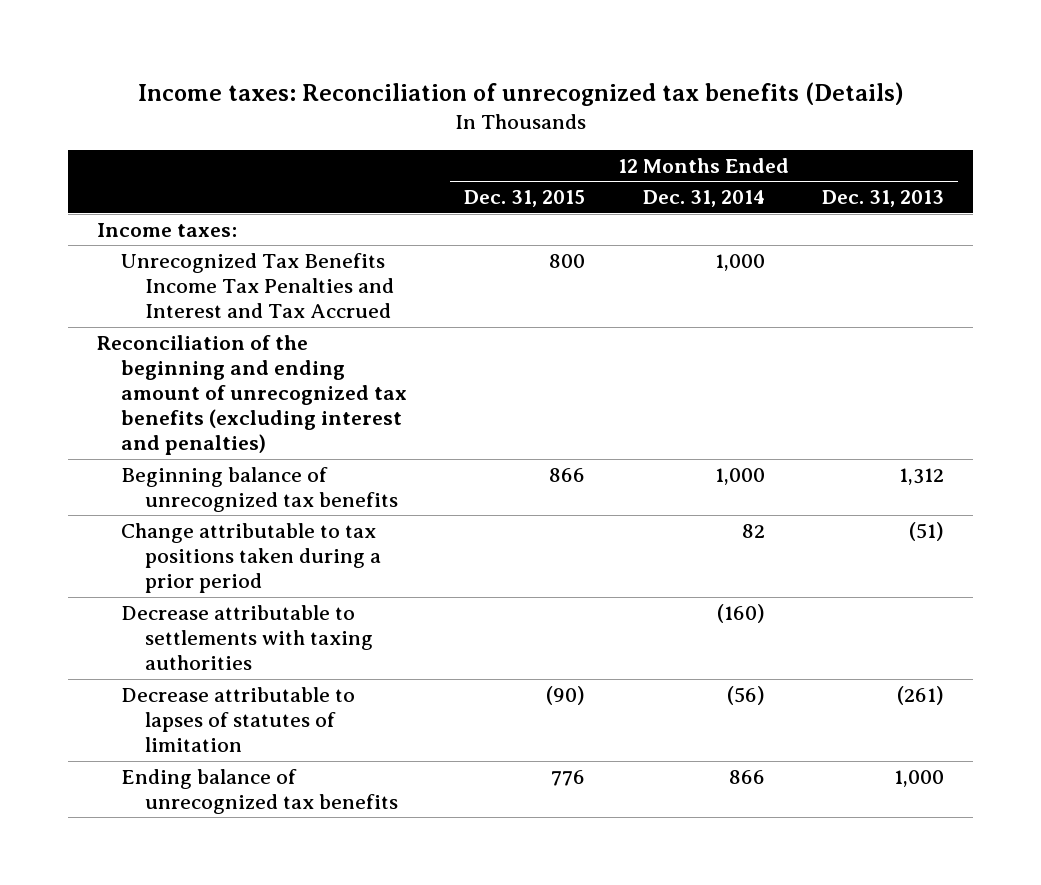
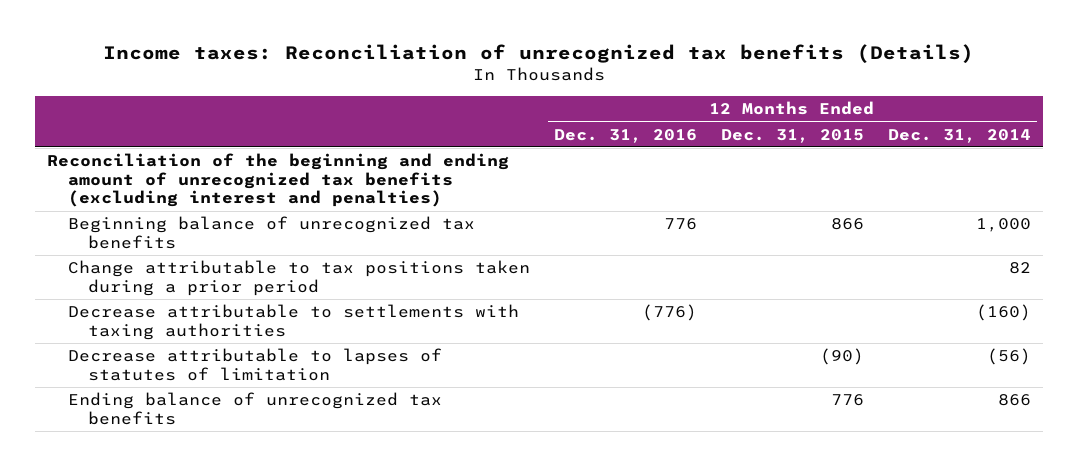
[822,190,945,208] Dec. 31, 2013 -> none
none -> [553,128,697,143] Dec. 31, 2016
[97,222,238,237] Income taxes: -> none
[120,252,394,319] Unrecognized Tax Benefits Income Tax Penalties and Interest and Tax Accrued -> none

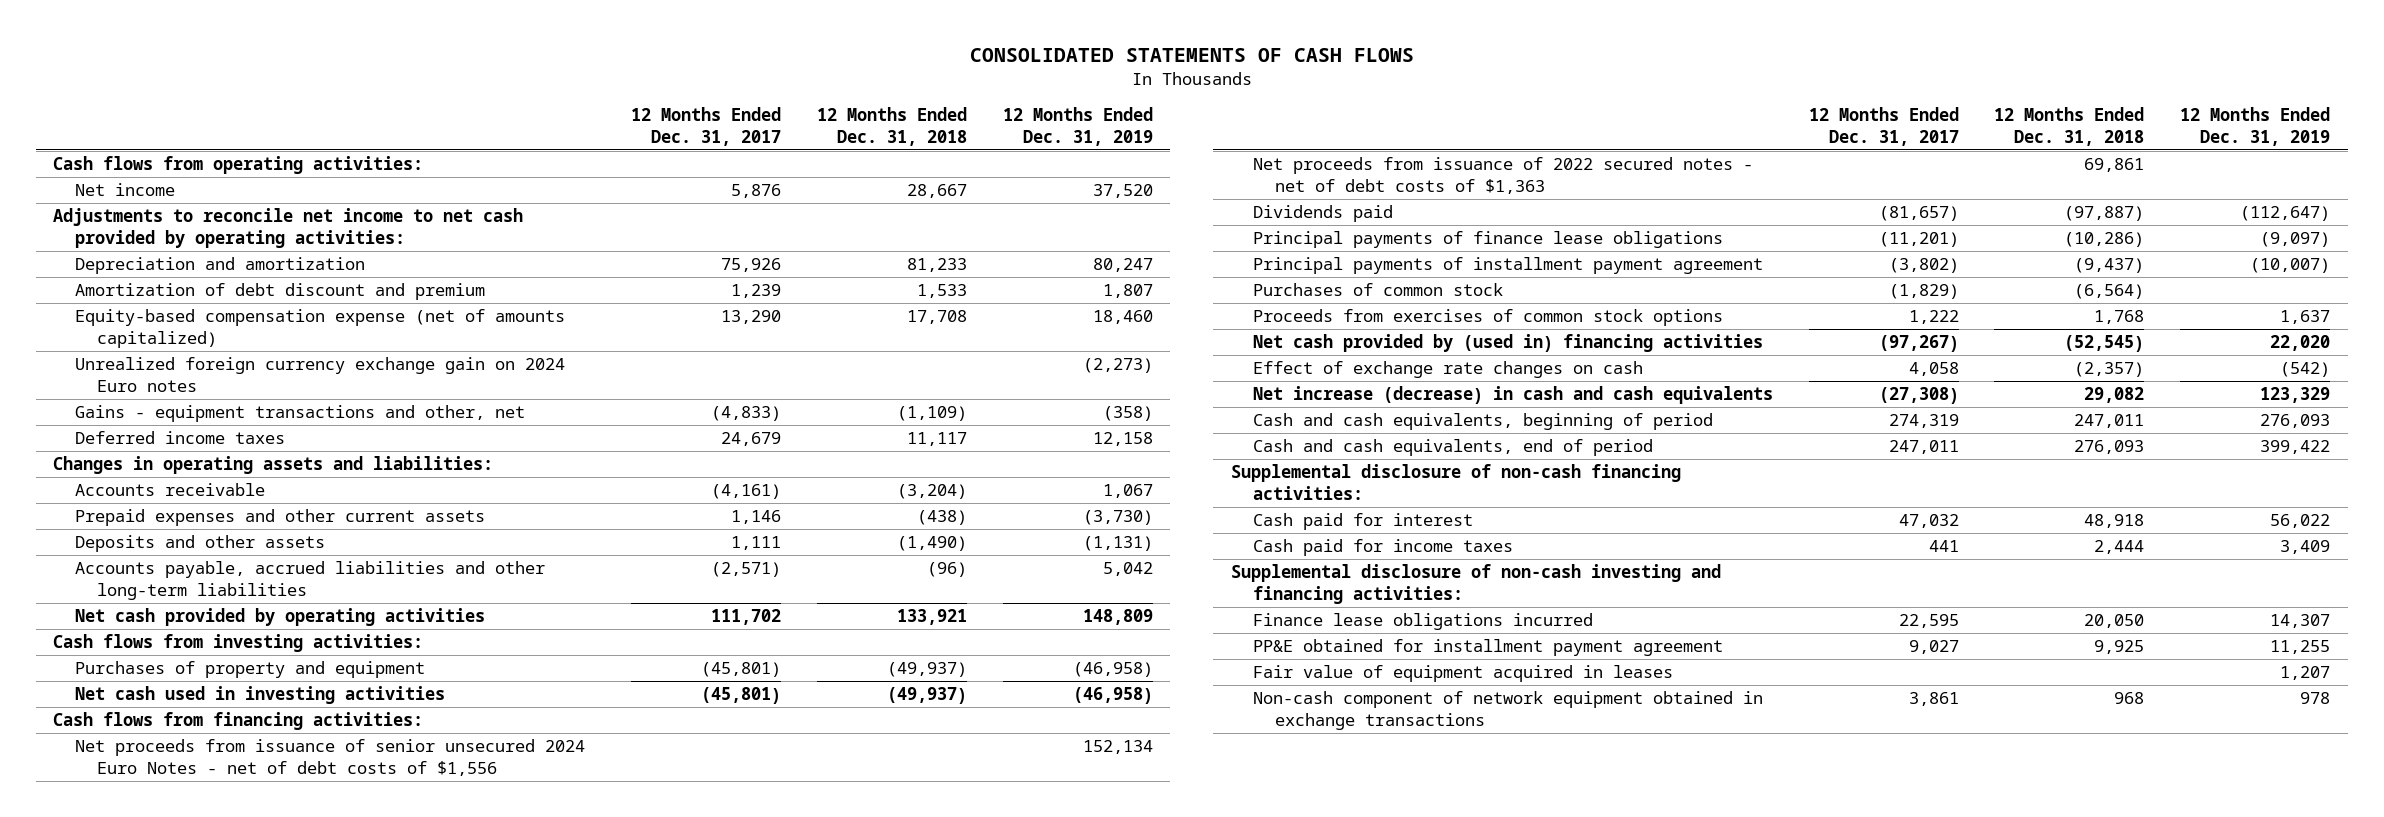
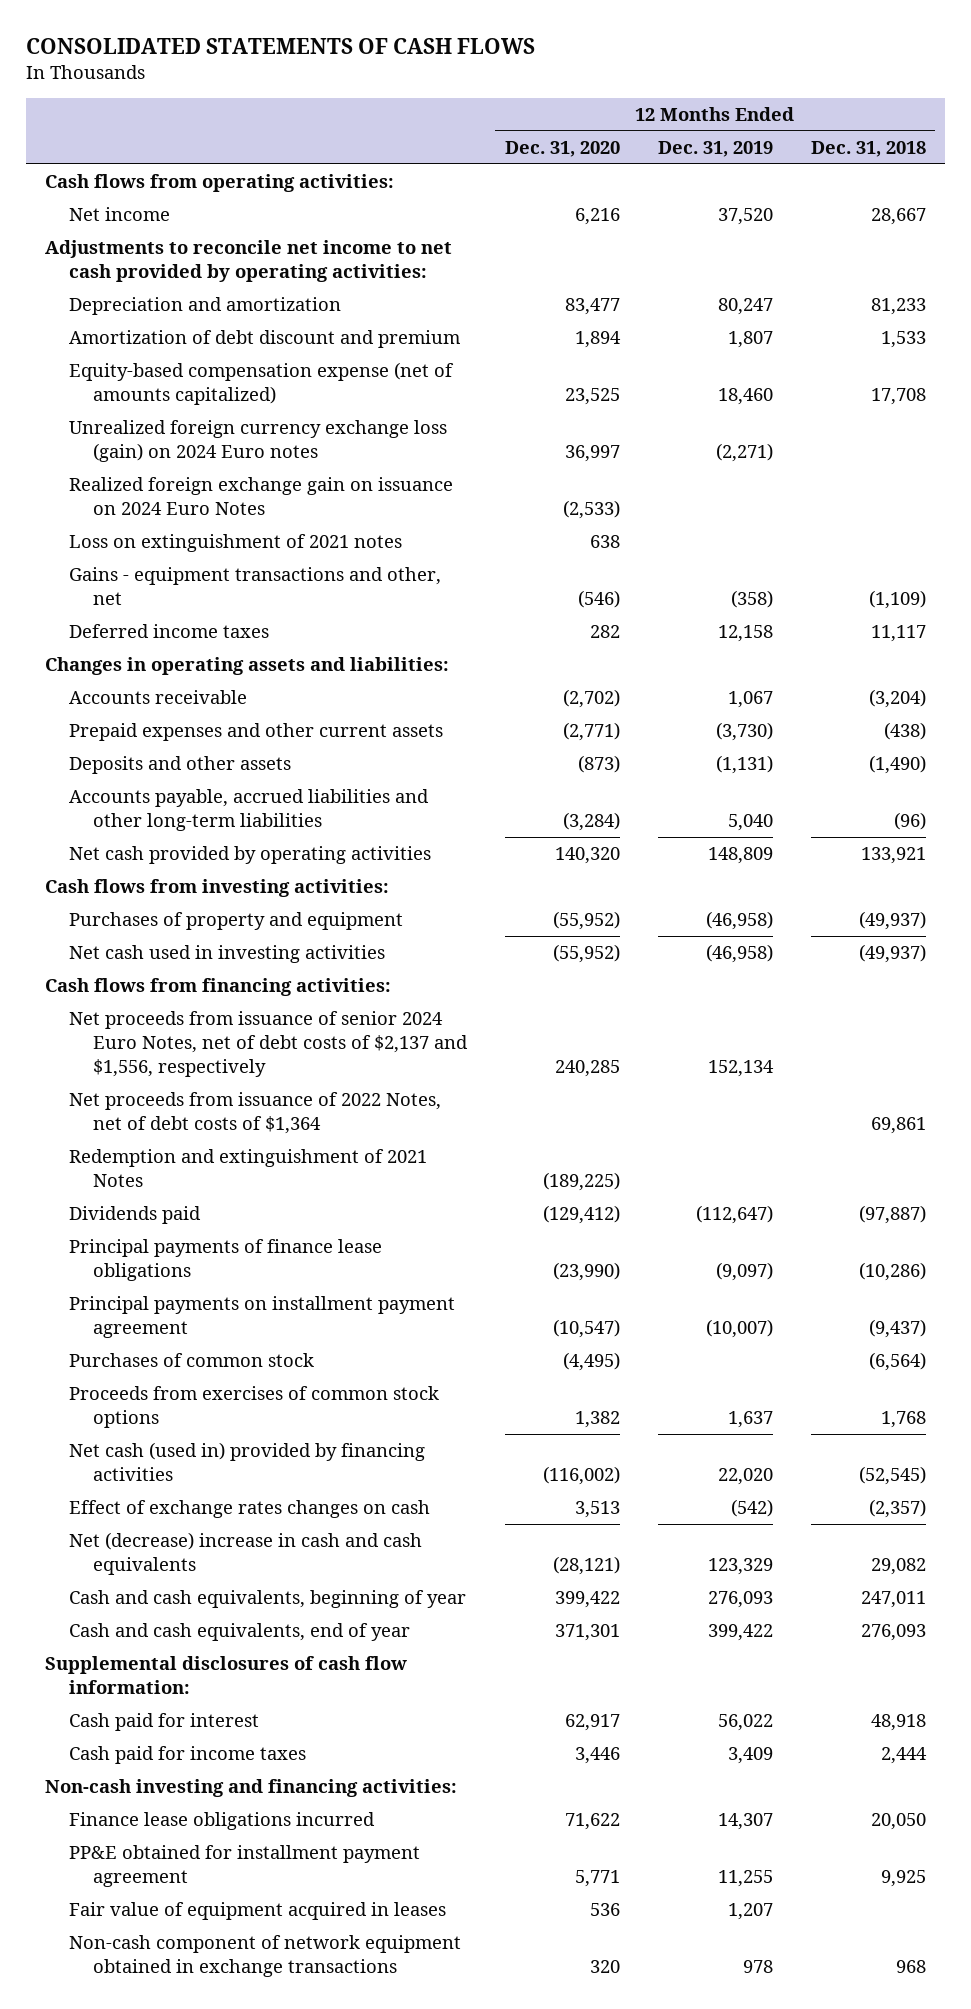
[630,107,781,146] 12 Months Ended Dec. 31, 2017 -> none
none -> [504,140,620,157] Dec. 31, 2020
[75,357,566,392] Unrealized foreign currency exchange gain on 2024 Euro notes -> [68,420,447,462] Unrealized foreign currency exchange loss (gain) on 2024 Euro notes
[1082,358,1153,374] (2,273) -> [715,442,773,462] (2,271)
none -> [68,477,453,515] Realized foreign exchange gain on issuance on 2024 Euro Notes
none -> [68,534,402,553] Loss on extinguishment of 2021 notes
[1102,562,1153,577] 5,042 -> [727,813,773,831] 5,040
[75,739,586,776] Net proceeds from issuance of senior unsecured 2024 Euro Notes - net of debt costs of $1,556 -> [68,1011,468,1077] Net proceeds from issuance of senior 2024 Euro Notes, net of debt costs of $2,137 and $1,556, respectively
[1252,157,1753,194] Net proceeds from issuance of 2022 secured notes - net of debt costs of $1,363 -> [68,1092,441,1134] Net proceeds from issuance of 2022 Notes, net of debt costs of $1,364
none -> [68,1149,427,1187] Redemption and extinguishment of 2021 Notes
[1252,257,1763,275] Principal payments of installment payment agreement -> [68,1296,455,1338] Principal payments on installment payment agreement
[1252,334,1763,353] Net cash provided by (used in) financing activities -> [68,1442,425,1481] Net cash (used in) provided by financing activities
[1252,361,1643,379] Effect of exchange rate changes on cash -> [68,1500,430,1519] Effect of exchange rates changes on cash
[1252,386,1773,405] Net increase (decrease) in cash and cash equivalents -> [68,1532,422,1575] Net (decrease) increase in cash and cash equivalents
[1252,413,1713,431] Cash and cash equivalents, beginning of period -> [68,1590,466,1609] Cash and cash equivalents, beginning of year
[1252,439,1653,457] Cash and cash equivalents, end of period -> [68,1623,410,1642] Cash and cash equivalents, end of year
[1231,464,1682,500] Supplemental disclosure of non-cash financing activities: -> [44,1656,407,1694] Supplemental disclosures of cash flow information:
[1231,564,1722,604] Supplemental disclosure of non-cash investing and financing activities: -> [44,1779,457,1798] Non-cash investing and financing activities:

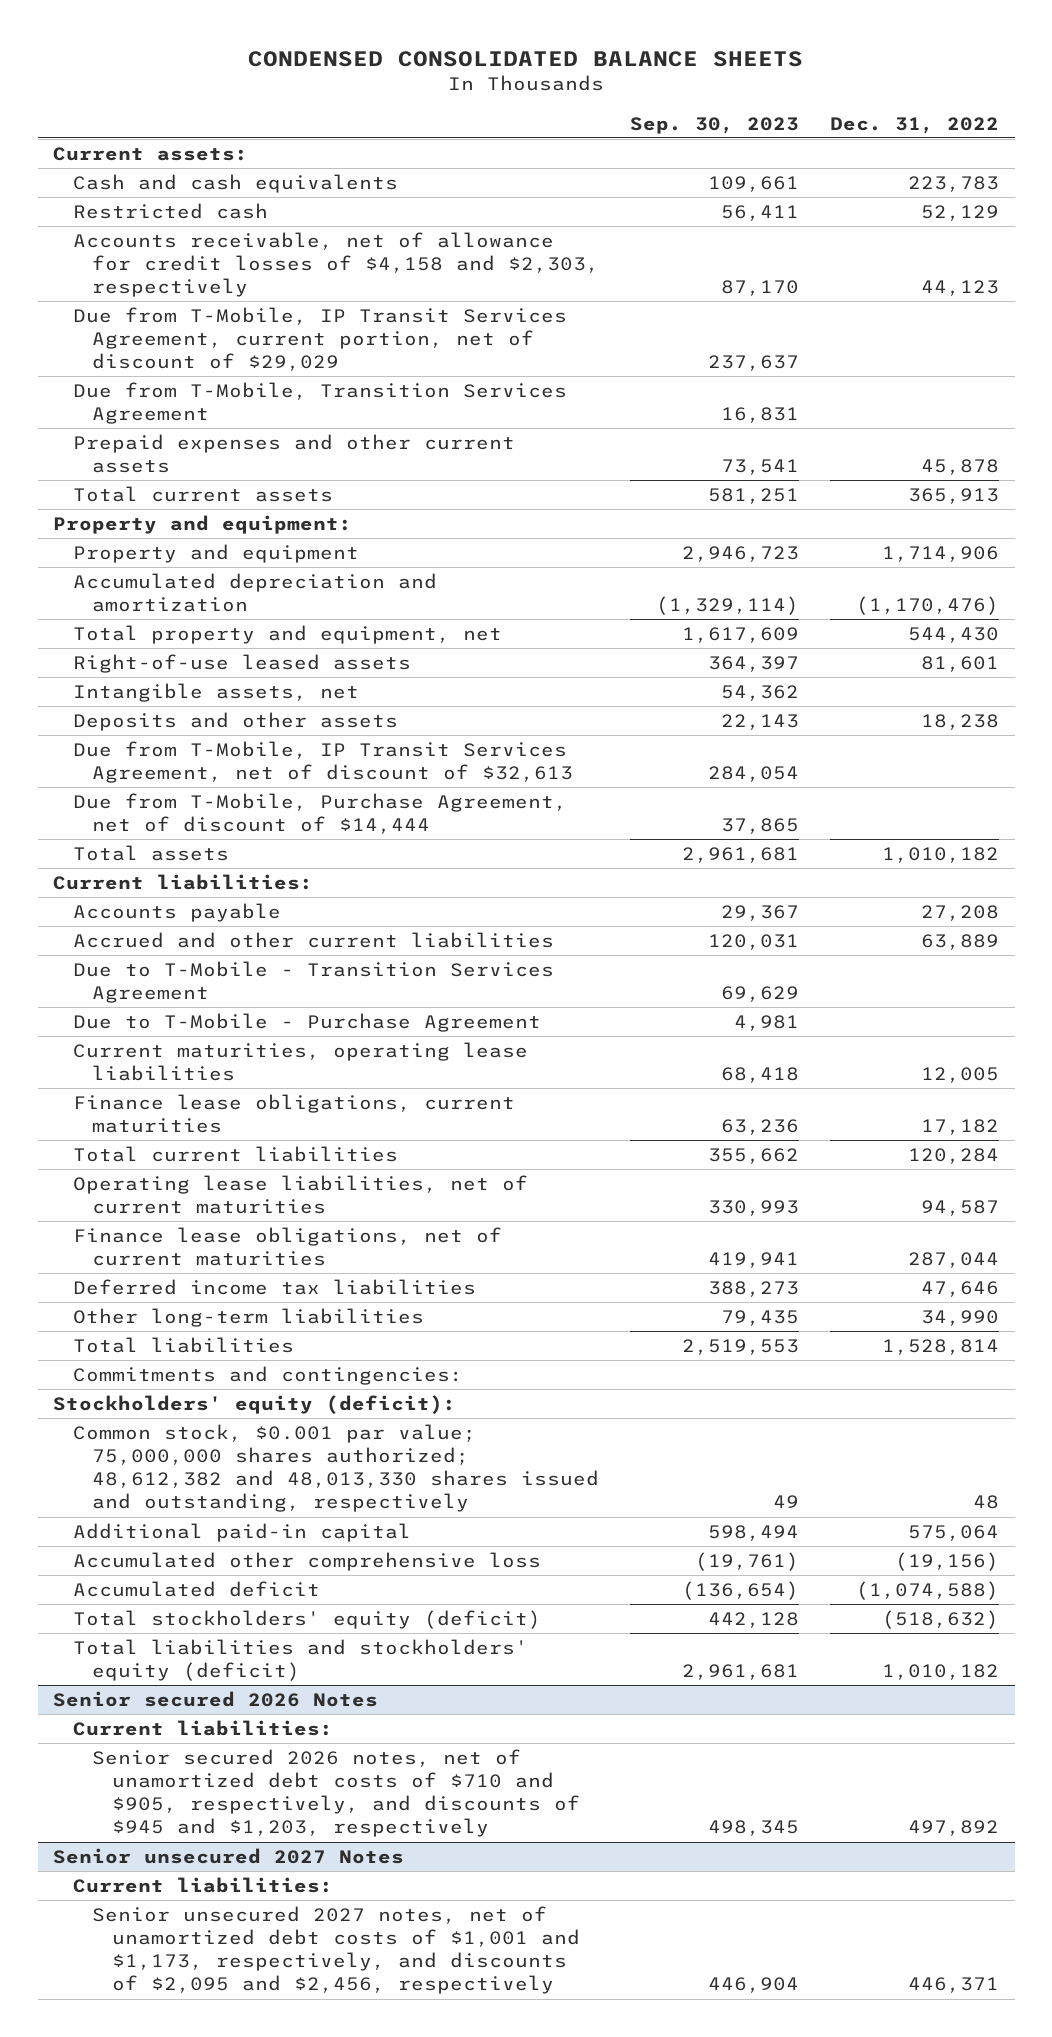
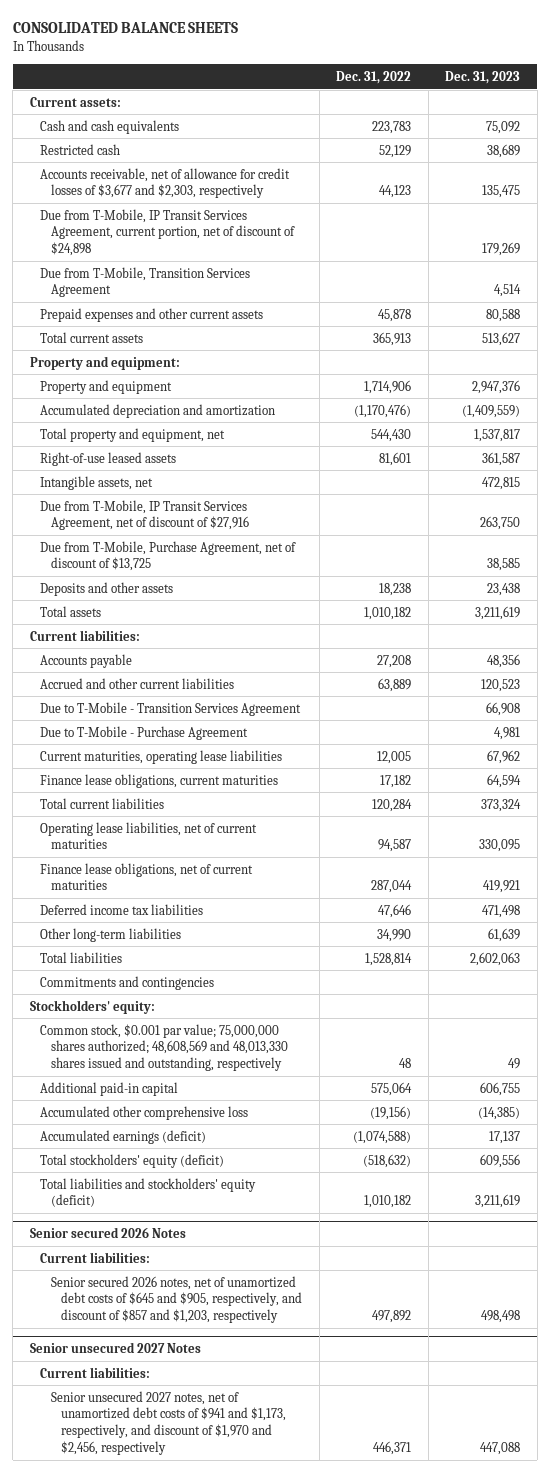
[248,50,804,67] CONDENSED CONSOLIDATED BALANCE SHEETS -> [12,22,238,34] CONSOLIDATED BALANCE SHEETS
[630,116,800,134] Sep. 30, 2023 -> none
none -> [445,70,521,84] Dec. 31, 2023
[72,231,600,298] Accounts receivable, net of allowance for credit losses of $4,158 and $2,303, respectively -> [40,167,291,199] Accounts receivable, net of allowance for credit losses of $3,677 and $2,303, respectively
[72,306,567,372] Due from T-Mobile, IP Transit Services Agreement, current portion, net of discount of $29,029 -> [40,208,295,257] Due from T-Mobile, IP Transit Services Agreement, current portion, net of discount of $24,898
none -> [40,499,249,531] Due from T-Mobile, IP Transit Services Agreement, net of discount of $27,916
none -> [40,540,297,572] Due from T-Mobile, Purchase Agreement, net of discount of $13,725
[72,740,574,784] Due from T-Mobile, IP Transit Services Agreement, net of discount of $32,613 -> none
[72,792,567,835] Due from T-Mobile, Purchase Agreement, net of discount of $14,444 -> none
[72,1365,463,1385] Commitments and contingencies: -> [40,975,215,990] Commitments and contingencies
[53,1394,457,1414] Stockholders' equity (deficit): -> [29,999,155,1014] Stockholders' equity:
[72,1423,600,1513] Common stock, $0.001 par value; 75,000,000 shares authorized; 48,612,382 and 48,013,330 shares issued and outstanding, respectively -> [40,1023,288,1072] Common stock, $0.001 par value; 75,000,000 shares authorized; 48,608,569 and 48,013,330 shares issued and outstanding, respectively
[72,1580,320,1597] Accumulated deficit -> [40,1129,207,1144] Accumulated earnings (deficit)
[92,1748,580,1838] Senior secured 2026 notes, net of unamortized debt costs of $710 and $905, respectively, and discounts of $945 and $1,203, respectively -> [50,1275,303,1324] Senior secured 2026 notes, net of unamortized debt costs of $645 and $905, respectively, and discount of $857 and $1,203, respectively
[92,1905,580,1995] Senior unsecured 2027 notes, net of unamortized debt costs of $1,001 and $1,173, respectively, and discounts of $2,095 and $2,456, respectively -> [50,1390,287,1456] Senior unsecured 2027 notes, net of unamortized debt costs of $941 and $1,173, respectively, and discount of $1,970 and $2,456, respectively

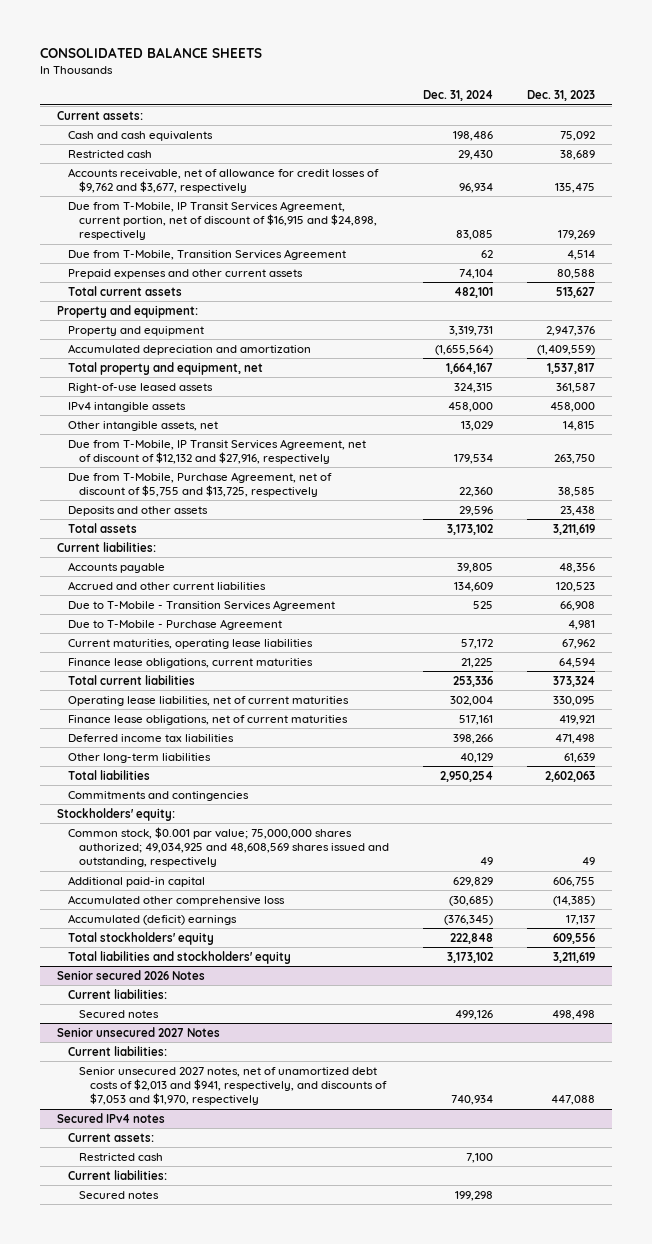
[336,70,412,84] Dec. 31, 2022 -> none
none -> [422,90,493,102] Dec. 31, 2024
[40,167,291,199] Accounts receivable, net of allowance for credit losses of $3,677 and $2,303, respectively -> [67,167,379,193] Accounts receivable, net of allowance for credit losses of $9,762 and $3,677, respectively
[40,208,295,257] Due from T-Mobile, IP Transit Services Agreement, current portion, net of discount of $24,898 -> [67,200,377,241] Due from T-Mobile, IP Transit Services Agreement, current portion, net of discount of $16,915 and $24,898, respectively
none -> [67,401,186,412] IPv4 intangible assets
[40,475,154,490] Intangible assets, net -> [67,420,218,431] Other intangible assets, net
[482,476,521,490] 472,815 -> [562,420,595,431] 14,815
[40,499,249,531] Due from T-Mobile, IP Transit Services Agreement, net of discount of $27,916 -> [67,438,366,464] Due from T-Mobile, IP Transit Services Agreement, net of discount of $12,132 and $27,916, respectively
[40,540,297,572] Due from T-Mobile, Purchase Agreement, net of discount of $13,725 -> [67,471,332,497] Due from T-Mobile, Purchase Agreement, net of discount of $5,755 and $13,725, respectively
[40,1023,288,1072] Common stock, $0.001 par value; 75,000,000 shares authorized; 48,608,569 and 48,013,330 shares issued and outstanding, respectively -> [67,826,389,868] Common stock, $0.001 par value; 75,000,000 shares authorized; 49,034,925 and 48,608,569 shares issued and outstanding, respectively
[40,1129,207,1144] Accumulated earnings (deficit) -> [67,913,237,925] Accumulated (deficit) earnings
[40,1153,225,1168] Total stockholders' equity (deficit) -> [67,931,214,945] Total stockholders' equity
[40,1177,257,1208] Total liabilities and stockholders' equity (deficit) -> [67,950,291,964] Total liabilities and stockholders' equity
[50,1275,303,1324] Senior secured 2026 notes, net of unamortized debt costs of $645 and $905, respectively, and discount of $857 and $1,203, respectively -> [78,1009,159,1018] Secured notes
[50,1390,287,1456] Senior unsecured 2027 notes, net of unamortized debt costs of $941 and $1,173, respectively, and discount of $1,970 and $2,456, respectively -> [78,1066,387,1106] Senior unsecured 2027 notes, net of unamortized debt costs of $2,013 and $941, respectively, and discounts of $7,053 and $1,970, respectively
none -> [56,1112,165,1123] Secured IPv4 notes
none -> [67,1132,154,1142] Current assets:
none -> [78,1152,163,1161] Restricted cash
none -> [67,1169,167,1180] Current liabilities:
none -> [78,1190,159,1199] Secured notes

